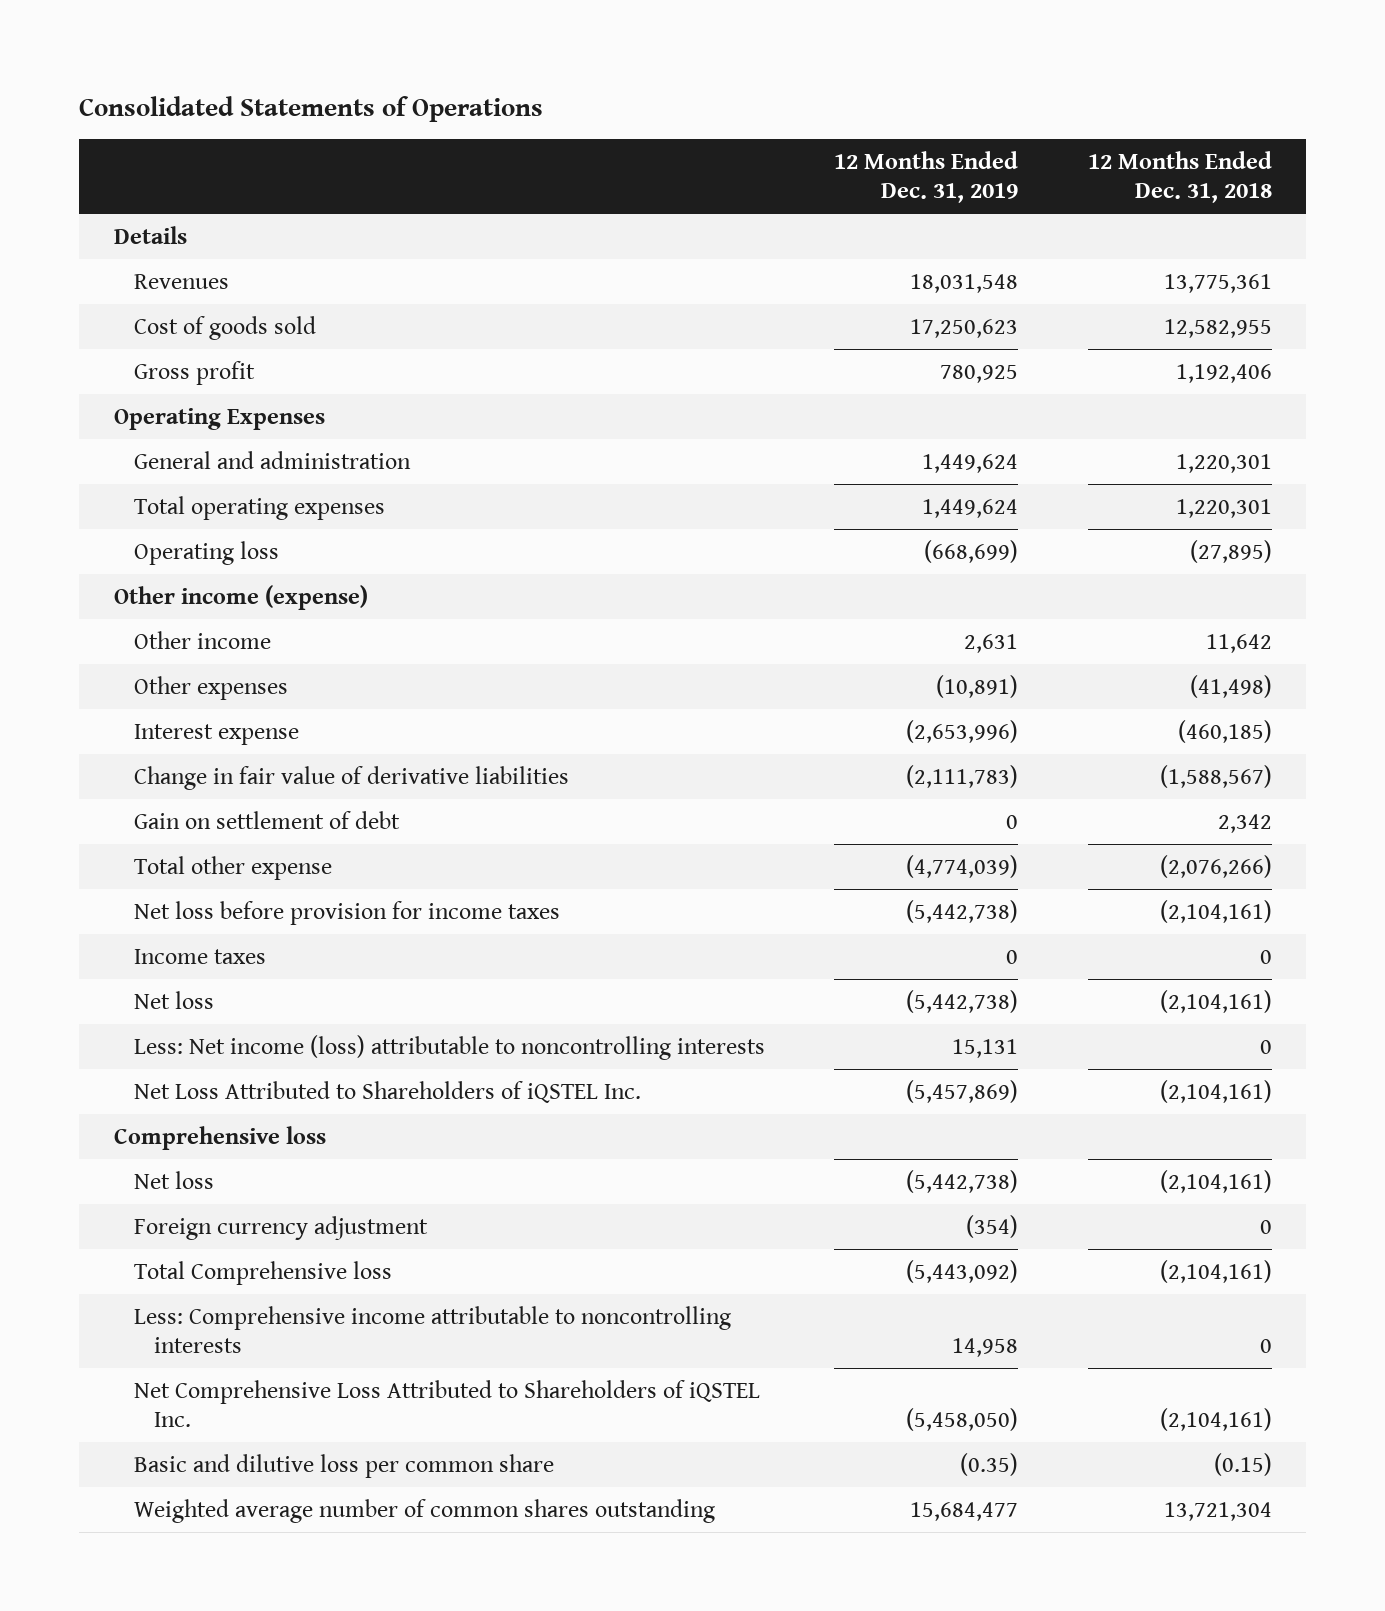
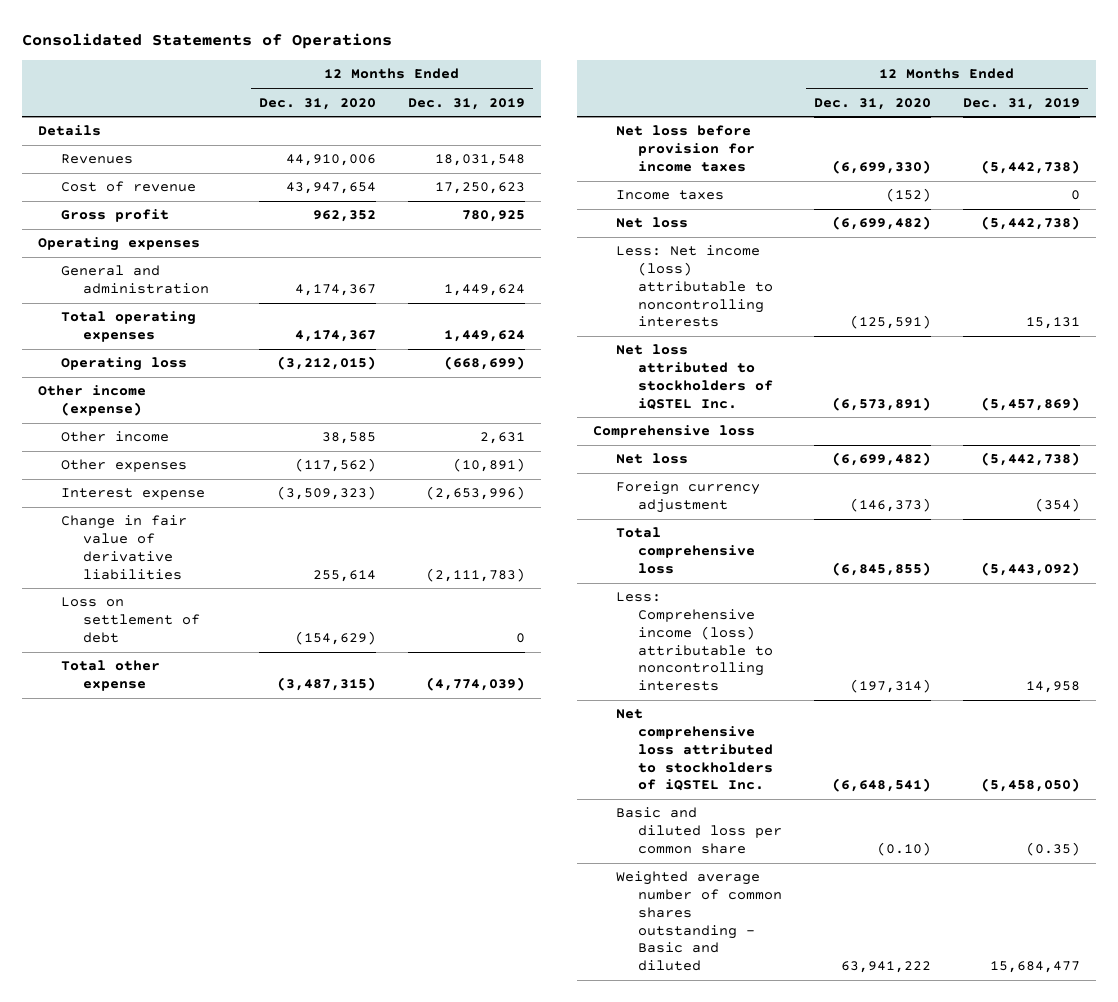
[1087,150,1272,204] 12 Months Ended Dec. 31, 2018 -> none
none -> [258,97,376,110] Dec. 31, 2020
[134,315,317,340] Cost of goods sold -> [60,181,196,193] Cost of revenue
[113,407,325,430] Operating Expenses -> [38,237,201,252] Operating expenses
[134,810,401,829] Gain on settlement of debt -> [60,597,201,643] Loss on settlement of debt
[134,1080,642,1103] Net Loss Attributed to Shareholders of iQSTEL Inc. -> [615,344,774,410] Net loss attributed to stockholders of iQSTEL Inc.
[134,1260,393,1285] Total Comprehensive loss -> [615,527,756,574] Total comprehensive loss
[134,1305,732,1354] Less: Comprehensive income attributable to noncontrolling interests -> [615,592,774,691] Less: Comprehensive income (loss) attributable to noncontrolling interests
[134,1379,761,1428] Net Comprehensive Loss Attributed to Shareholders of iQSTEL Inc. -> [615,709,774,792] Net comprehensive loss attributed to stockholders of iQSTEL Inc.
[134,1453,555,1478] Basic and dilutive loss per common share -> [615,807,783,854] Basic and diluted loss per common share
[134,1498,716,1523] Weighted average number of common shares outstanding -> [615,871,783,971] Weighted average number of common shares outstanding - Basic and diluted

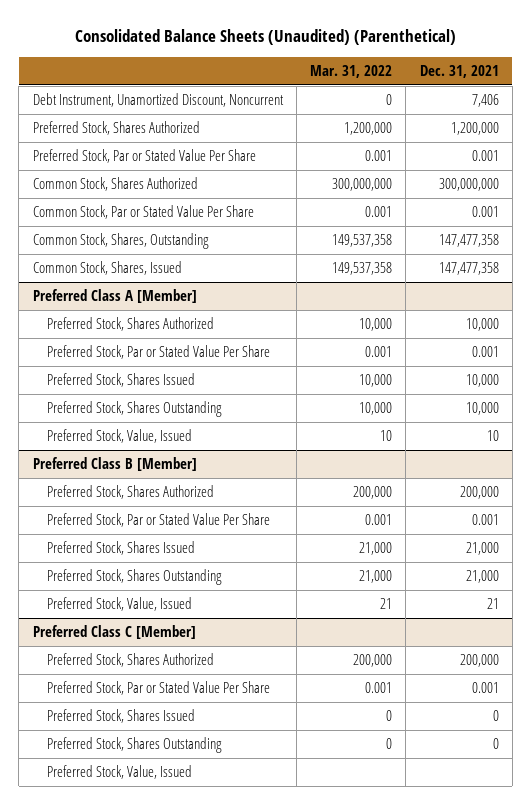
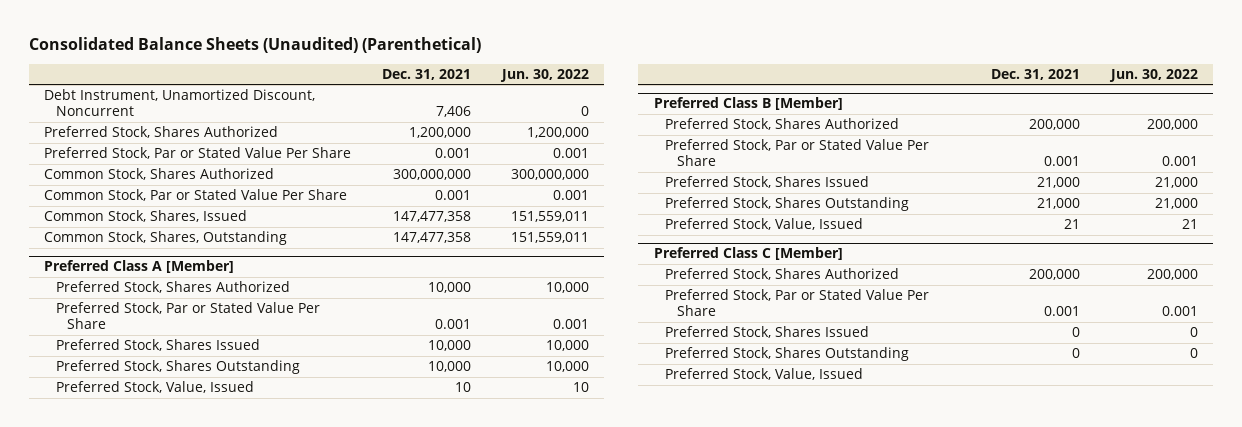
[310,65,393,79] Mar. 31, 2022 -> none
none -> [499,68,589,82] Jun. 30, 2022
[32,233,209,250] Common Stock, Shares, Outstanding -> [44,231,288,246] Common Stock, Shares, Outstanding

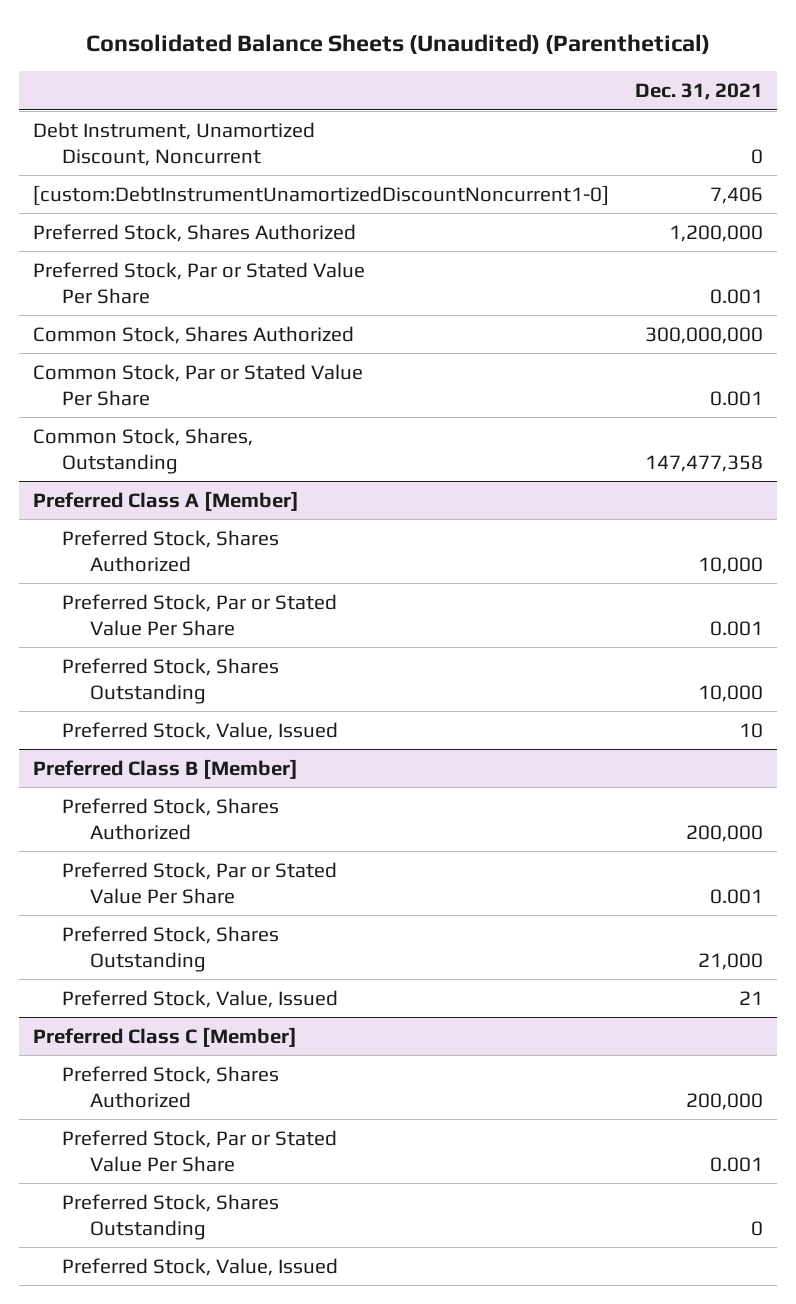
[499,68,589,82] Jun. 30, 2022 -> none
[435,106,471,118] 7,406 -> [751,148,764,164] 0
none -> [32,184,609,205] [custom:DebtInstrumentUnamortizedDiscountNoncurrent1-0]
[44,210,248,223] Common Stock, Shares, Issued -> none
[55,339,260,352] Preferred Stock, Shares Issued -> none
[665,176,870,189] Preferred Stock, Shares Issued -> none
[665,326,870,339] Preferred Stock, Shares Issued -> none

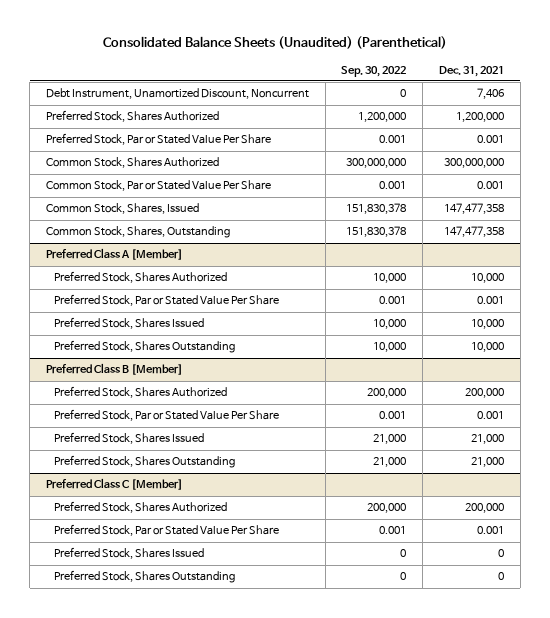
none -> [341,65,407,77] Sep. 30, 2022
[32,184,609,205] [custom:DebtInstrumentUnamortizedDiscountNoncurrent1-0] -> none
[751,148,764,164] 0 -> [476,88,504,100] 7,406
none -> [45,203,199,215] Common Stock, Shares, Issued
none -> [54,317,205,330] Preferred Stock, Shares Issued
[61,721,338,740] Preferred Stock, Value, Issued -> none
none -> [54,432,205,445] Preferred Stock, Shares Issued
[61,989,338,1008] Preferred Stock, Value, Issued -> none
none -> [54,547,205,560] Preferred Stock, Shares Issued
[61,1257,338,1276] Preferred Stock, Value, Issued -> none

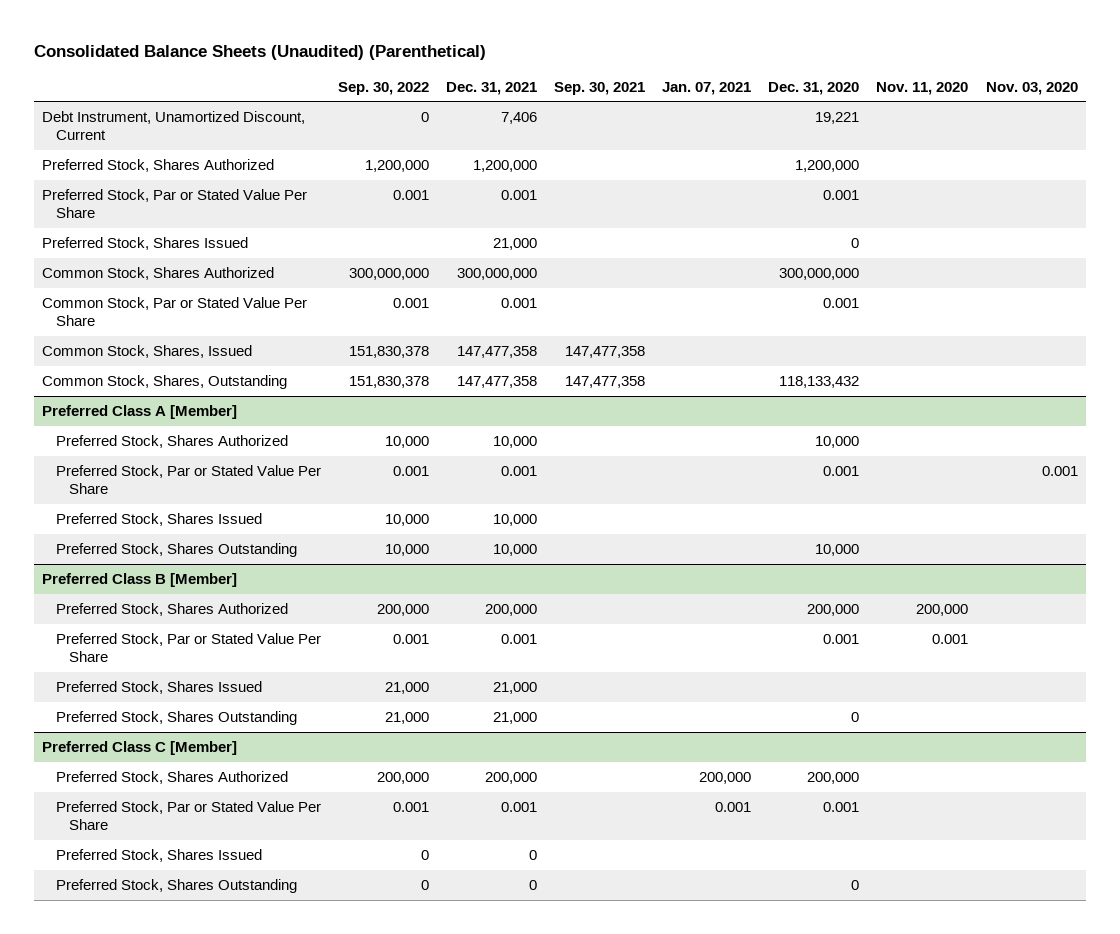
none -> [554,81,646,95] Sep. 30, 2021
none -> [662,81,752,95] Jan. 07, 2021
none -> [768,81,860,95] Dec. 31, 2020
none -> [876,81,969,95] Nov. 11, 2020
none -> [985,81,1078,95] Nov. 03, 2020
[45,88,309,100] Debt Instrument, Unamortized Discount, Noncurrent -> [42,110,306,141] Debt Instrument, Unamortized Discount, Current
none -> [42,236,249,250] Preferred Stock, Shares Issued

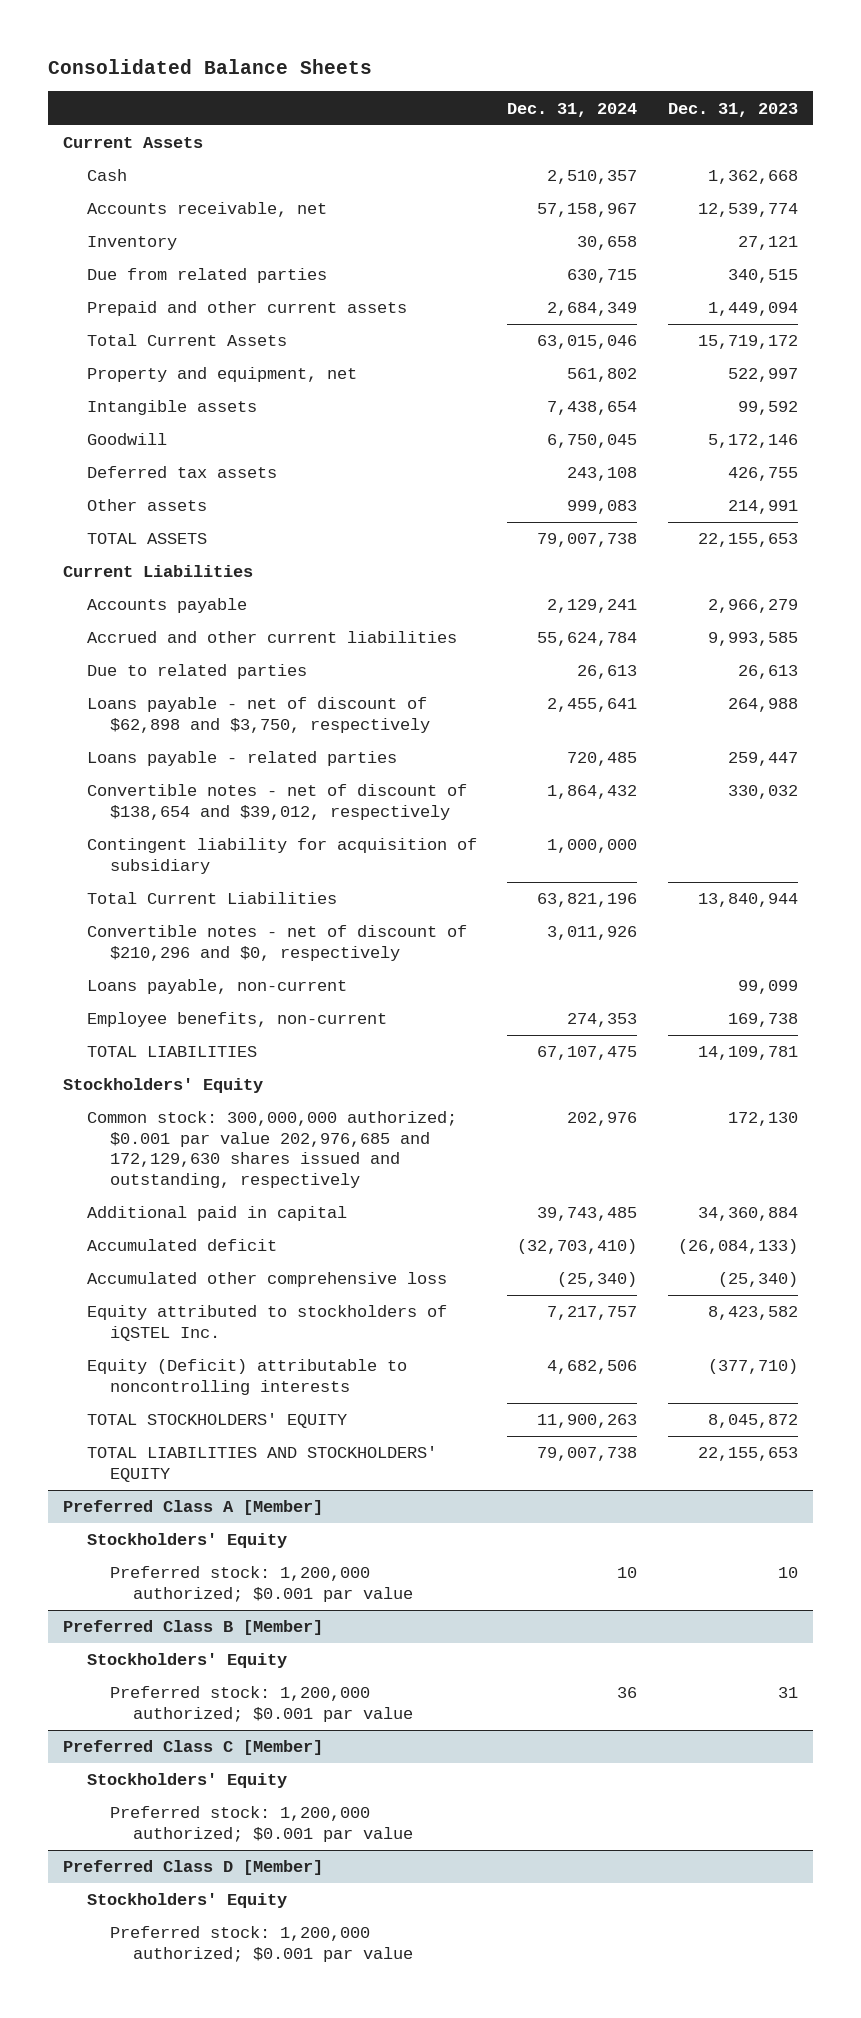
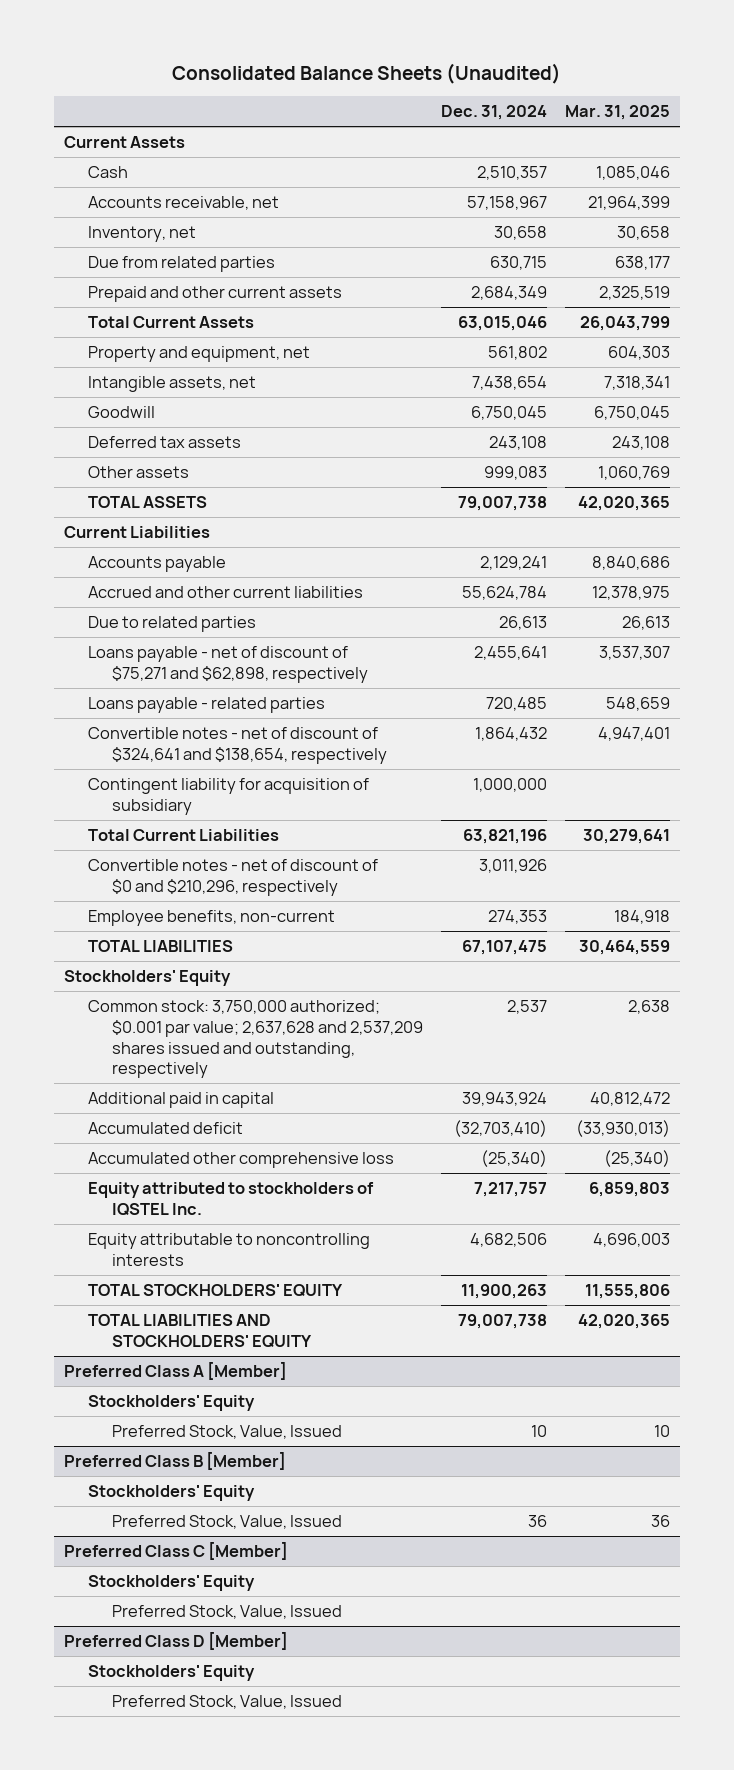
[48,59,373,75] Consolidated Balance Sheets -> [172,62,562,84] Consolidated Balance Sheets (Unaudited)
[667,102,798,117] Dec. 31, 2023 -> none
none -> [565,105,671,121] Mar. 31, 2025
[86,236,177,251] Inventory -> [87,225,196,242] Inventory, net
[86,400,257,416] Intangible assets -> [87,375,256,392] Intangible assets, net
[86,697,430,733] Loans payable - net of discount of $62,898 and $3,750, respectively -> [87,645,369,683] Loans payable - net of discount of $75,271 and $62,898, respectively
[86,784,467,820] Convertible notes - net of discount of $138,654 and $39,012, respectively -> [87,726,388,764] Convertible notes - net of discount of $324,641 and $138,654, respectively
[86,979,347,995] Loans payable, non-current -> none
[86,925,467,961] Convertible notes - net of discount of $210,296 and $0, respectively -> [87,858,378,896] Convertible notes - net of discount of $0 and $210,296, respectively
[86,1111,457,1188] Common stock: 300,000,000 authorized; $0.001 par value 202,976,685 and 172,129,630 shares issued and outstanding, respectively -> [87,999,424,1079] Common stock: 3,750,000 authorized; $0.001 par value; 2,637,628 and 2,537,209 shares issued and outstanding, respectively
[567,1112,638,1127] 202,976 -> [507,999,548,1014] 2,537
[537,1207,638,1222] 39,743,485 -> [462,1091,548,1106] 39,943,924
[86,1305,447,1341] Equity attributed to stockholders of iQSTEL Inc. -> [87,1181,374,1216] Equity attributed to stockholders of IQSTEL Inc.
[86,1359,407,1395] Equity (Deficit) attributable to noncontrolling interests -> [87,1232,370,1266] Equity attributable to noncontrolling interests
[109,1566,413,1602] Preferred stock: 1,200,000 authorized; $0.001 par value -> [112,1424,343,1439] Preferred Stock, Value, Issued
[109,1686,413,1722] Preferred stock: 1,200,000 authorized; $0.001 par value -> [112,1514,343,1529] Preferred Stock, Value, Issued
[109,1806,413,1842] Preferred stock: 1,200,000 authorized; $0.001 par value -> [112,1604,343,1619] Preferred Stock, Value, Issued
[109,1926,413,1962] Preferred stock: 1,200,000 authorized; $0.001 par value -> [112,1694,343,1709] Preferred Stock, Value, Issued

